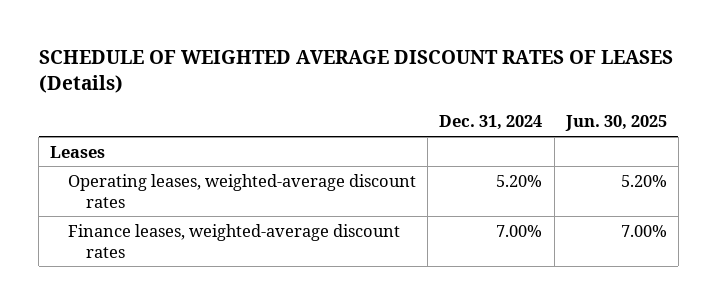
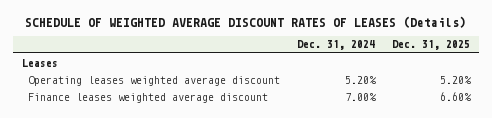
[564,115,667,132] Jun. 30, 2025 -> none
none -> [392,40,471,51] Dec. 31, 2025
[68,173,417,208] Operating leases, weighted-average discount rates -> [28,75,281,86] Operating leases weighted average discount
[68,223,401,258] Finance leases, weighted-average discount rates -> [28,92,269,103] Finance leases weighted average discount

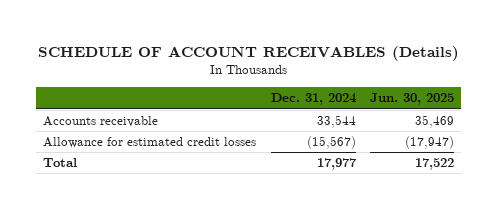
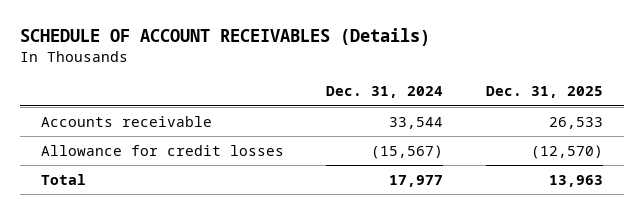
[369,93,454,106] Jun. 30, 2025 -> none
none -> [485,86,603,99] Dec. 31, 2025
[43,137,257,149] Allowance for estimated credit losses -> [40,144,284,156] Allowance for credit losses

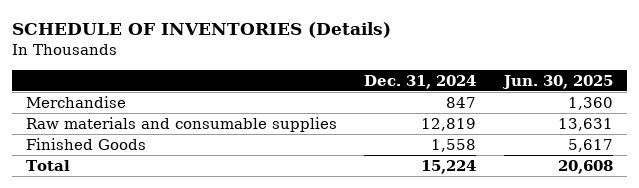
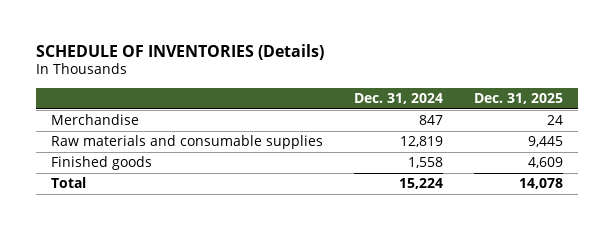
[502,74,614,89] Jun. 30, 2025 -> none
none -> [473,92,563,104] Dec. 31, 2025
[25,137,146,150] Finished Goods -> [51,156,153,171] Finished goods

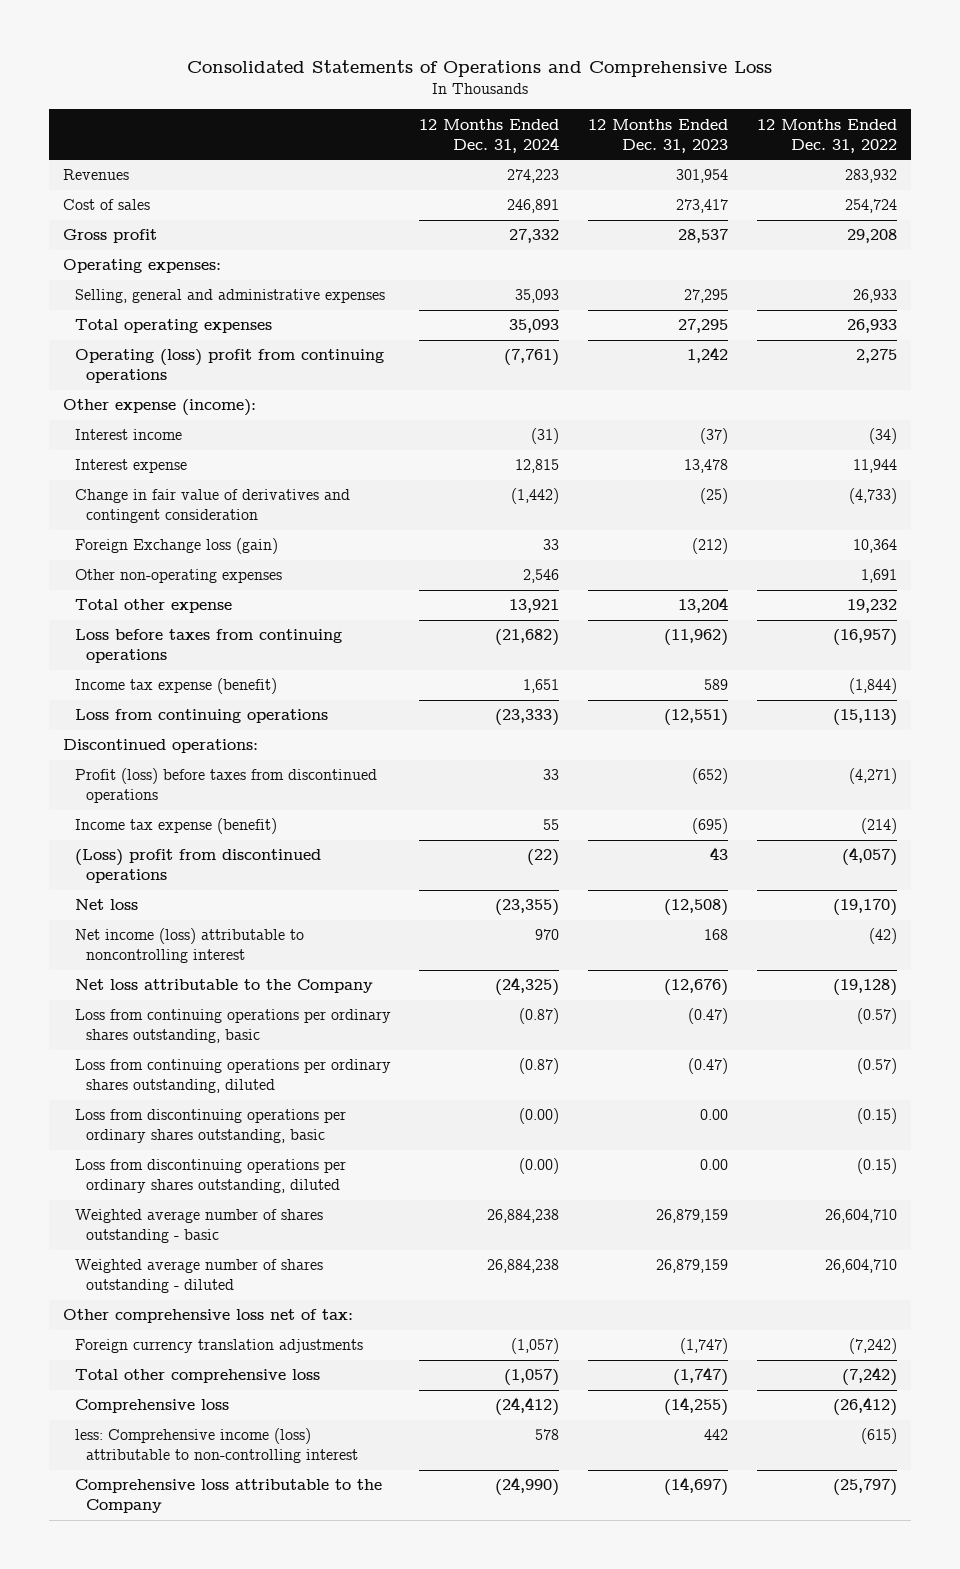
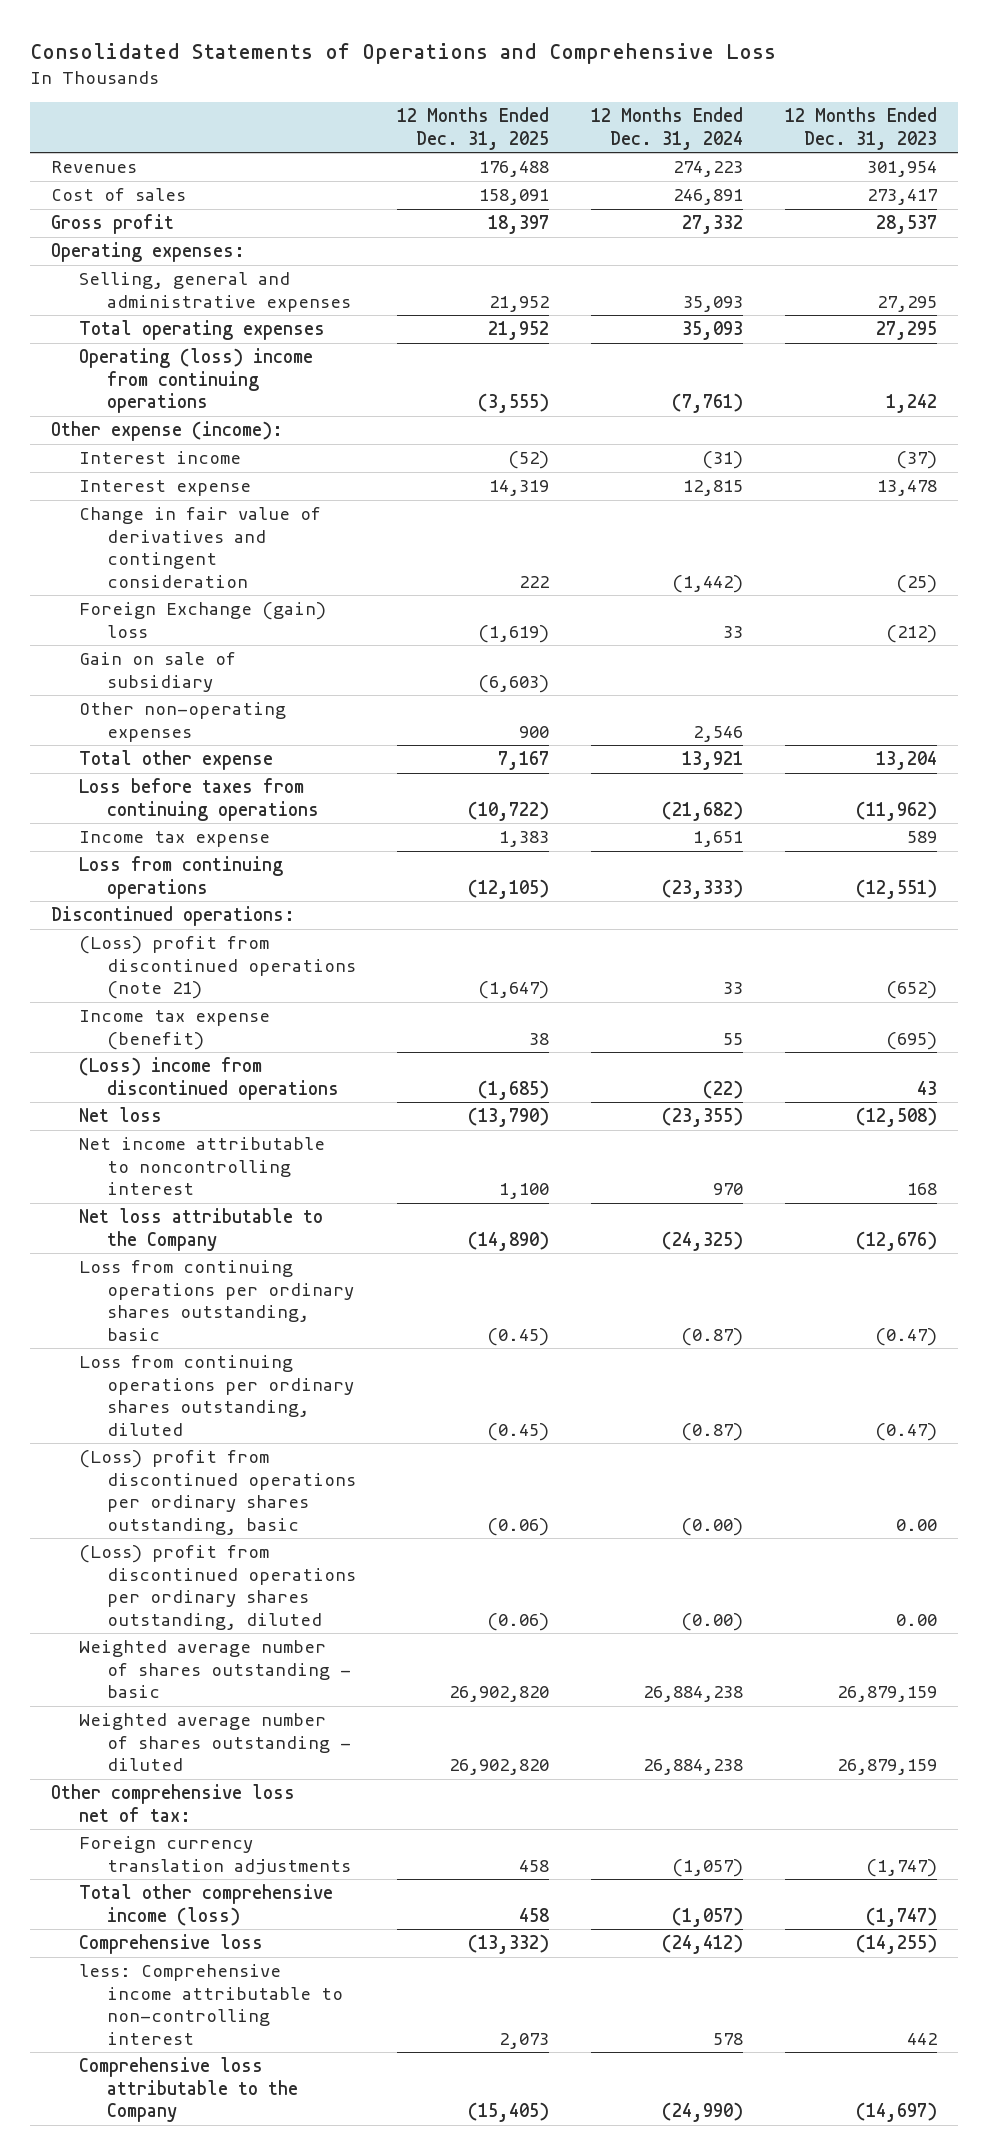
[756,118,897,153] 12 Months Ended Dec. 31, 2022 -> none
none -> [397,107,550,150] 12 Months Ended Dec. 31, 2025
[74,349,384,384] Operating (loss) profit from continuing operations -> [78,348,313,414] Operating (loss) income from continuing operations
[74,538,278,555] Foreign Exchange loss (gain) -> [78,602,326,638] Foreign Exchange (gain) loss
none -> [78,652,236,692] Gain on sale of subsidiary
[74,678,277,695] Income tax expense (benefit) -> [78,831,270,848] Income tax expense
[74,768,377,804] Profit (loss) before taxes from discontinued operations -> [78,936,356,1000] (Loss) profit from discontinued operations (note 21)
[74,849,321,884] (Loss) profit from discontinued operations -> [78,1057,339,1100] (Loss) income from discontinued operations
[74,928,304,964] Net income (loss) attributable to noncontrolling interest -> [78,1137,325,1196] Net income attributable to noncontrolling interest
[74,1109,346,1144] Loss from discontinuing operations per ordinary shares outstanding, basic -> [78,1450,356,1535] (Loss) profit from discontinued operations per ordinary shares outstanding, basic
[74,1159,346,1194] Loss from discontinuing operations per ordinary shares outstanding, diluted -> [78,1545,356,1630] (Loss) profit from discontinued operations per ordinary shares outstanding, diluted
[74,1369,320,1384] Total other comprehensive loss -> [78,1884,333,1926] Total other comprehensive income (loss)
[74,1428,359,1464] less: Comprehensive income (loss) attributable to non-controlling interest -> [78,1964,343,2045] less: Comprehensive income attributable to non-controlling interest

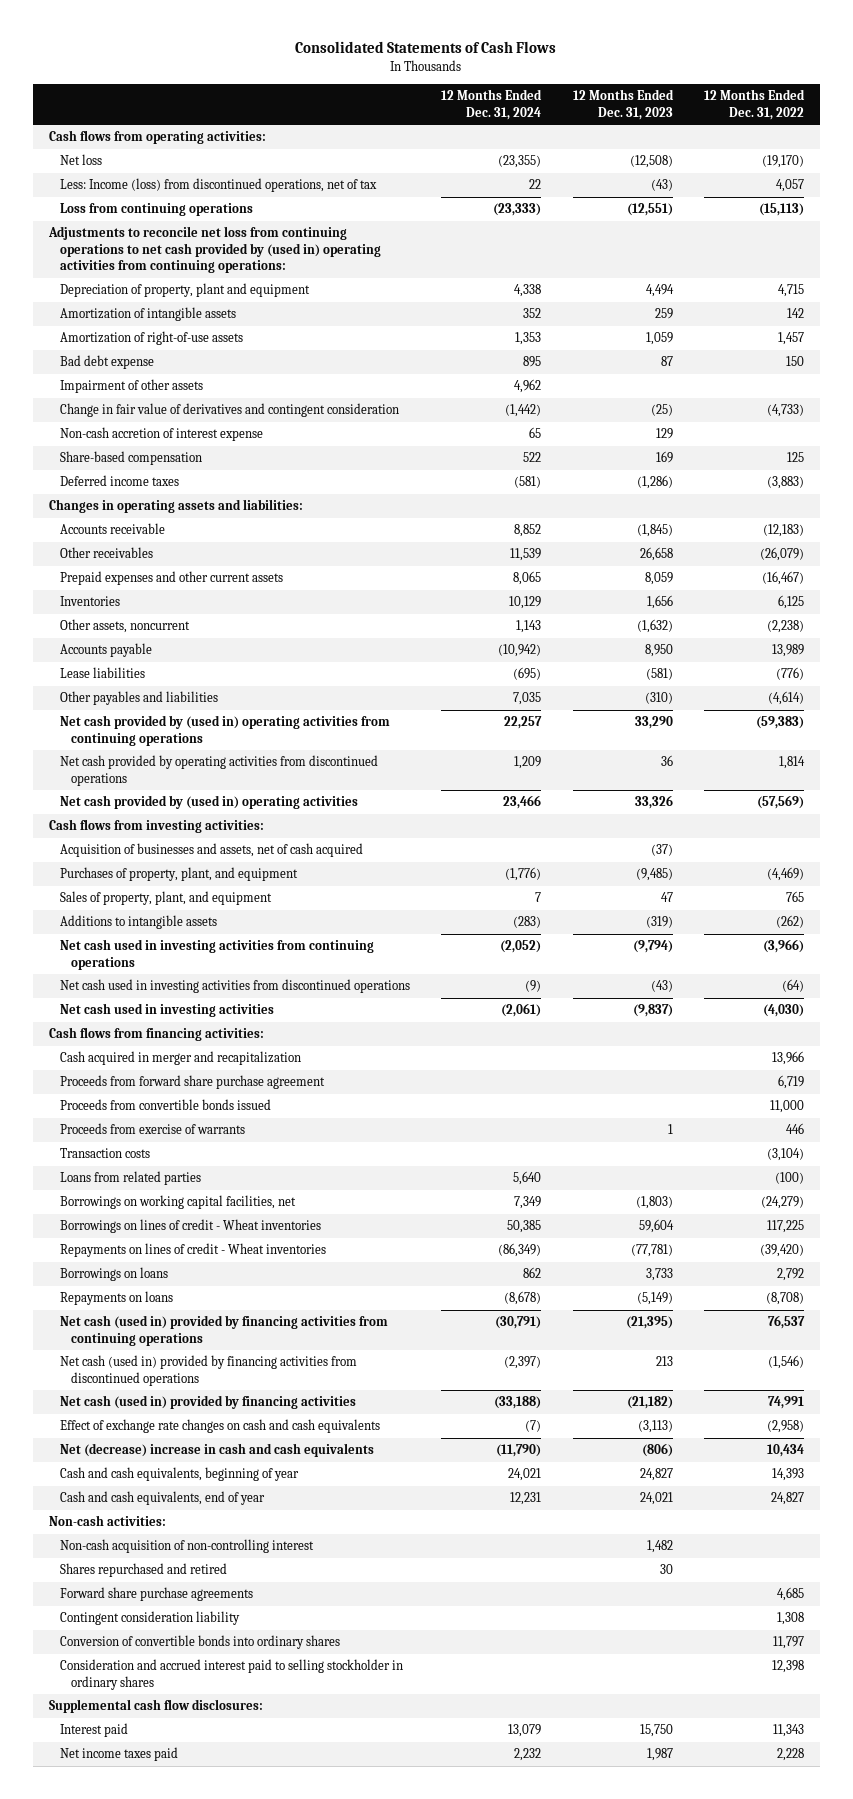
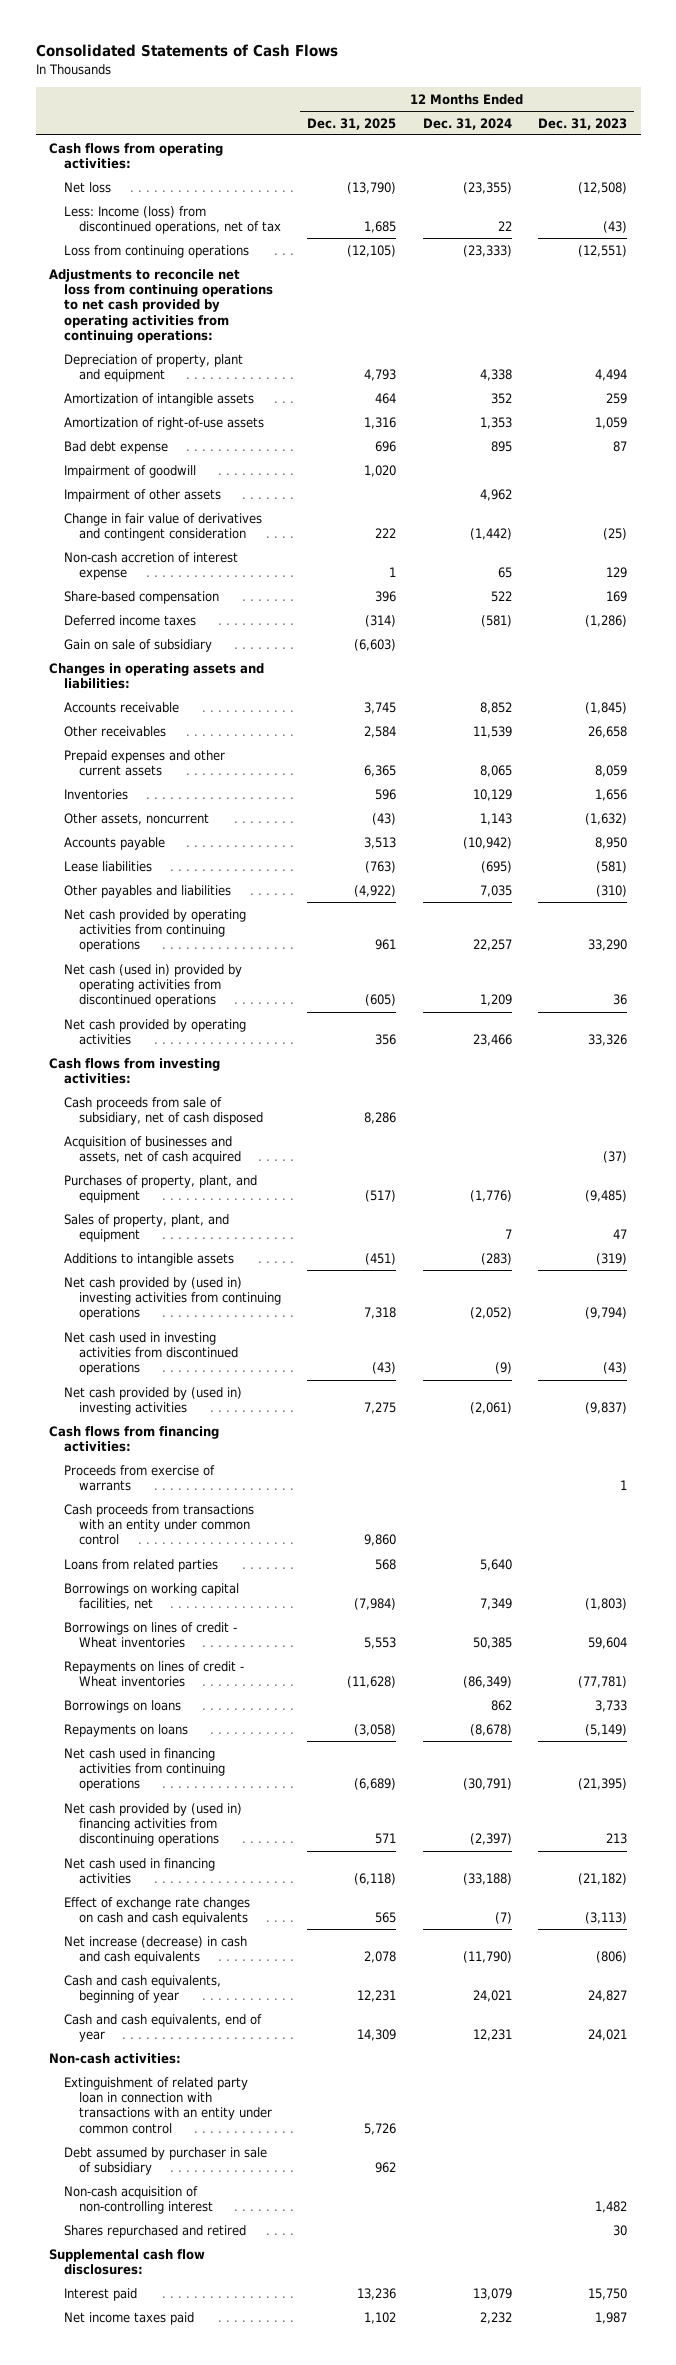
[703,89,805,120] 12 Months Ended Dec. 31, 2022 -> none
none -> [307,117,397,130] Dec. 31, 2025
[47,226,382,274] Adjustments to reconcile net loss from continuing operations to net cash provided by (used in) operating activities from continuing operations: -> [49,268,273,344] Adjustments to reconcile net loss from continuing operations to net cash provided by operating activities from continuing operations:
none -> [63,464,196,478] Impairment of goodwill
none -> [63,638,212,652] Gain on sale of subsidiary
[60,715,391,746] Net cash provided by (used in) operating activities from continuing operations -> [63,908,246,953] Net cash provided by operating activities from continuing operations
[60,755,379,786] Net cash provided by operating activities from discontinued operations -> [63,963,242,1008] Net cash (used in) provided by operating activities from discontinued operations
[60,795,359,810] Net cash provided by (used in) operating activities -> [63,1018,246,1046] Net cash provided by operating activities
none -> [63,1096,263,1126] Cash proceeds from sale of subsidiary, net of cash disposed
[60,939,375,970] Net cash used in investing activities from continuing operations -> [63,1276,281,1321] Net cash provided by (used in) investing activities from continuing operations
[60,1003,275,1018] Net cash used in investing activities -> [63,1386,242,1416] Net cash provided by (used in) investing activities
[60,1051,302,1066] Cash acquired in merger and recapitalization -> none
[60,1075,326,1090] Proceeds from forward share purchase agreement -> none
[60,1099,272,1111] Proceeds from convertible bonds issued -> none
[60,1148,151,1159] Transaction costs -> none
none -> [63,1503,254,1546] Cash proceeds from transactions with an entity under common control
[60,1315,389,1346] Net cash (used in) provided by financing activities from continuing operations -> [63,1747,225,1792] Net cash used in financing activities from continuing operations
[60,1355,358,1386] Net cash (used in) provided by financing activities from discontinued operations -> [63,1802,242,1847] Net cash provided by (used in) financing activities from discontinuing operations
[60,1395,357,1410] Net cash (used in) provided by financing activities -> [63,1857,215,1885] Net cash used in financing activities
[60,1443,375,1458] Net (decrease) increase in cash and cash equivalents -> [63,1935,247,1965] Net increase (decrease) in cash and cash equivalents
none -> [63,2076,272,2134] Extinguishment of related party loan in connection with transactions with an entity under common control
none -> [63,2146,267,2176] Debt assumed by purchaser in sale of subsidiary
[60,1587,254,1602] Forward share purchase agreements -> none
[60,1611,241,1626] Contingent consideration liability -> none
[60,1635,341,1650] Conversion of convertible bonds into ordinary shares -> none
[60,1659,404,1690] Consideration and accrued interest paid to selling stockholder in ordinary shares -> none

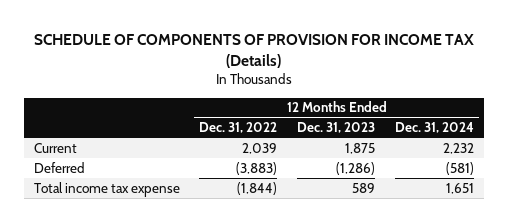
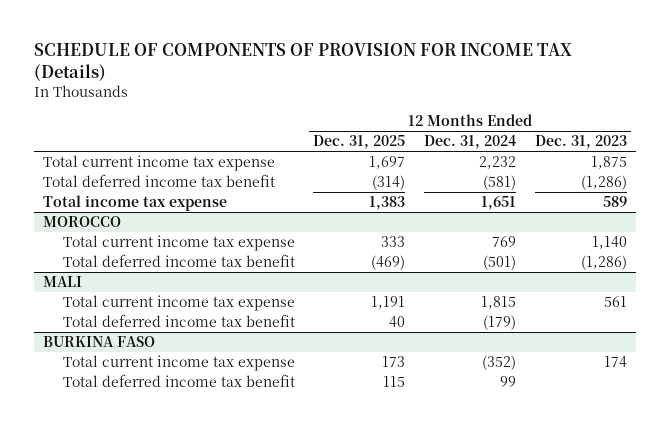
[199,122,278,134] Dec. 31, 2022 -> none
none -> [313,135,406,150] Dec. 31, 2025
[33,142,77,153] Current -> [43,155,276,172] Total current income tax expense
[33,161,85,173] Deferred -> [43,174,276,188] Total deferred income tax benefit
none -> [43,216,122,228] MOROCCO
none -> [62,235,295,252] Total current income tax expense
none -> [62,254,295,268] Total deferred income tax benefit
none -> [43,276,83,288] MALI
none -> [62,295,295,312] Total current income tax expense
none -> [62,314,295,328] Total deferred income tax benefit
none -> [43,336,156,348] BURKINA FASO
none -> [62,355,295,372] Total current income tax expense
none -> [62,374,295,388] Total deferred income tax benefit

